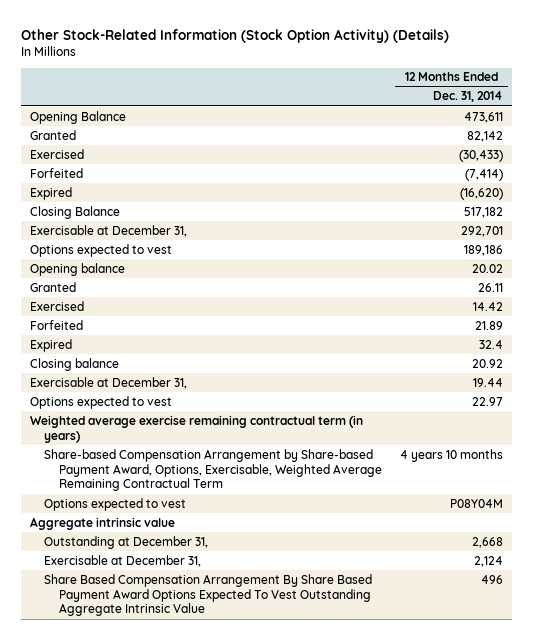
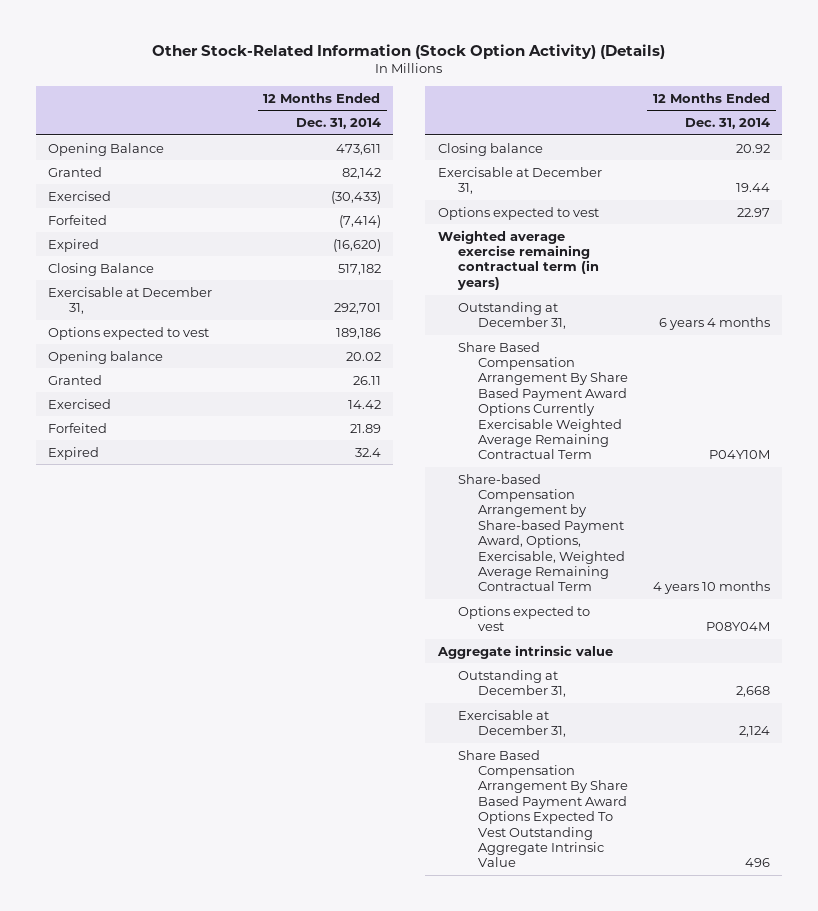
none -> [458,301,567,330] Outstanding at December 31,
none -> [458,341,629,460] Share Based Compensation Arrangement By Share Based Payment Award Options Currently Exercisable Weighted Average Remaining Contractual Term

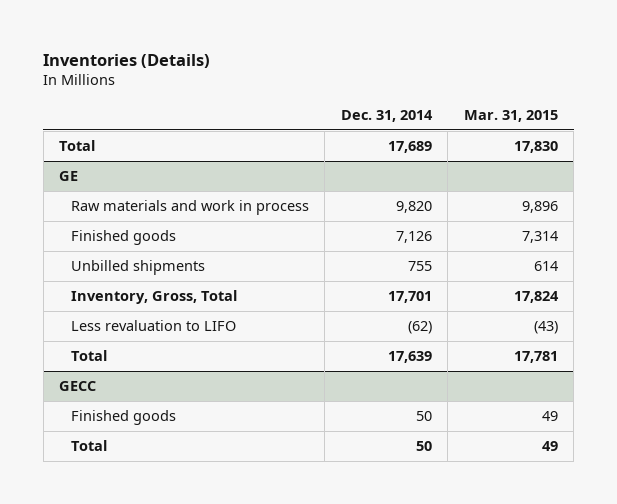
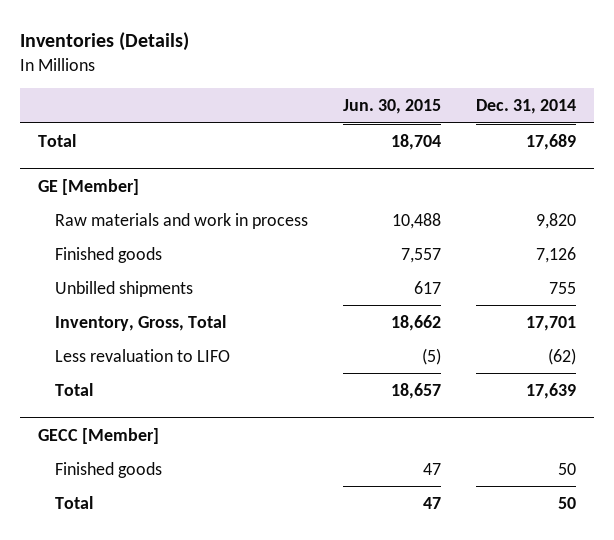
[463,109,558,122] Mar. 31, 2015 -> none
none -> [343,99,442,115] Jun. 30, 2015
[59,171,79,182] GE -> [37,178,139,195] GE [Member]
[59,381,97,392] GECC -> [37,427,159,444] GECC [Member]

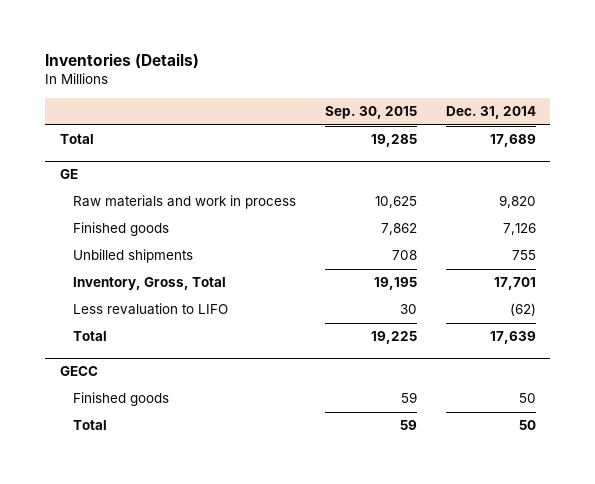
[343,99,442,115] Jun. 30, 2015 -> none
none -> [325,106,418,120] Sep. 30, 2015
[37,178,139,195] GE [Member] -> [59,169,78,180] GE
[37,427,159,444] GECC [Member] -> [59,366,98,377] GECC

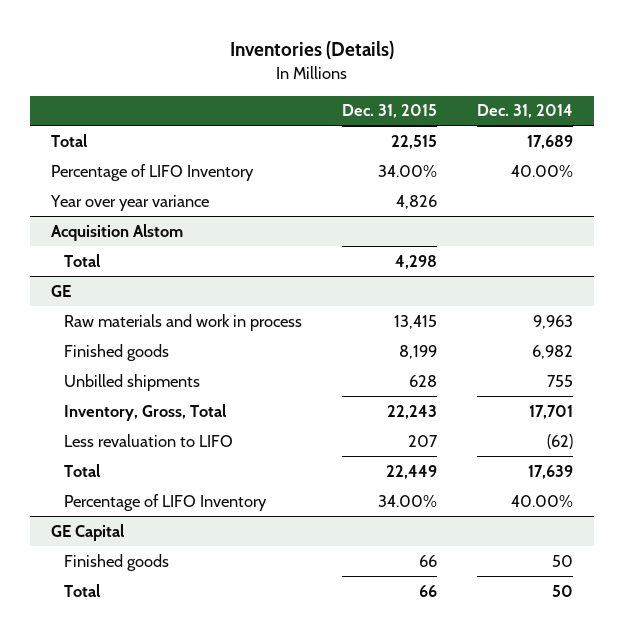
[325,106,418,120] Sep. 30, 2015 -> none
none -> [342,104,438,119] Dec. 31, 2015
none -> [50,163,254,181] Percentage of LIFO Inventory
none -> [49,194,209,211] Year over year variance
none -> [50,223,183,241] Acquisition Alstom
none -> [63,253,100,267] Total
[498,195,536,209] 9,820 -> [533,314,574,329] 9,963
[502,223,536,236] 7,126 -> [532,344,574,359] 6,982
none -> [63,493,267,511] Percentage of LIFO Inventory
[59,366,98,377] GECC -> [50,523,124,541] GE Capital

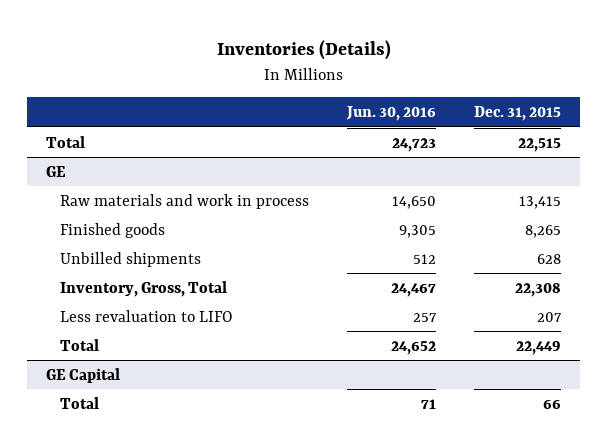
[477,104,574,119] Dec. 31, 2014 -> none
none -> [345,106,436,122] Jun. 30, 2016
[50,163,254,181] Percentage of LIFO Inventory -> none
[49,194,209,211] Year over year variance -> none
[50,223,183,241] Acquisition Alstom -> none
[63,253,100,267] Total -> none
[399,344,438,359] 8,199 -> [524,224,561,238] 8,265
[387,404,438,419] 22,243 -> [514,282,561,297] 22,308
[63,493,267,511] Percentage of LIFO Inventory -> none
[63,553,169,571] Finished goods -> none

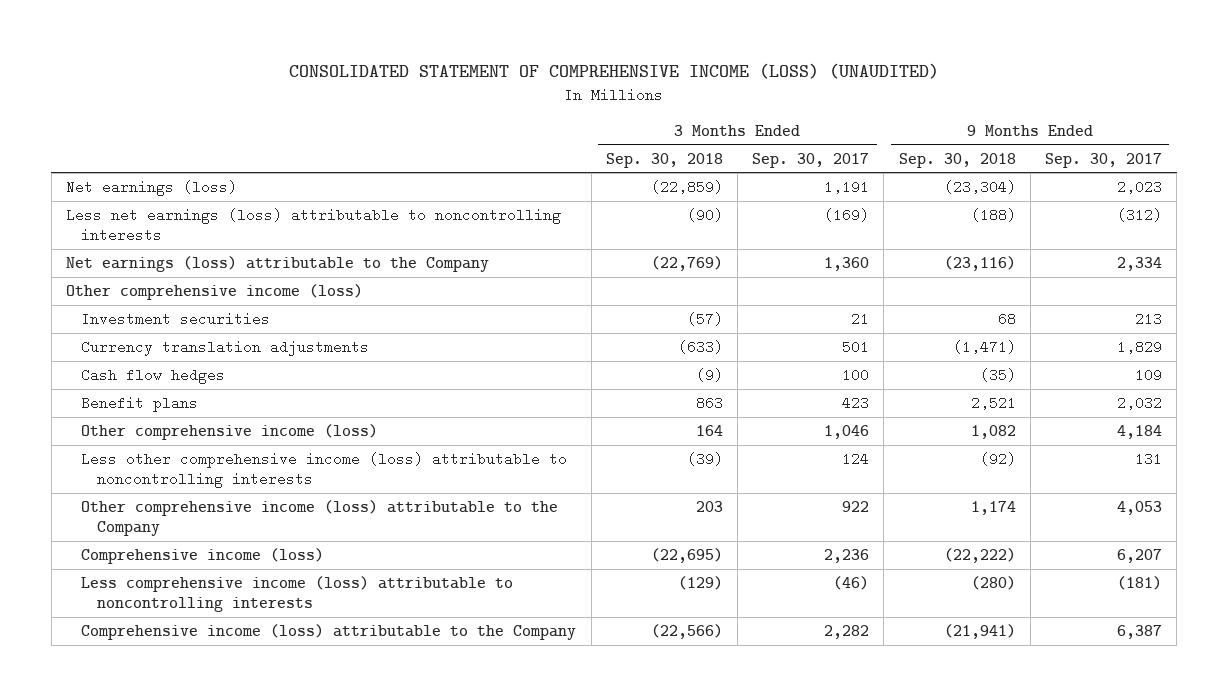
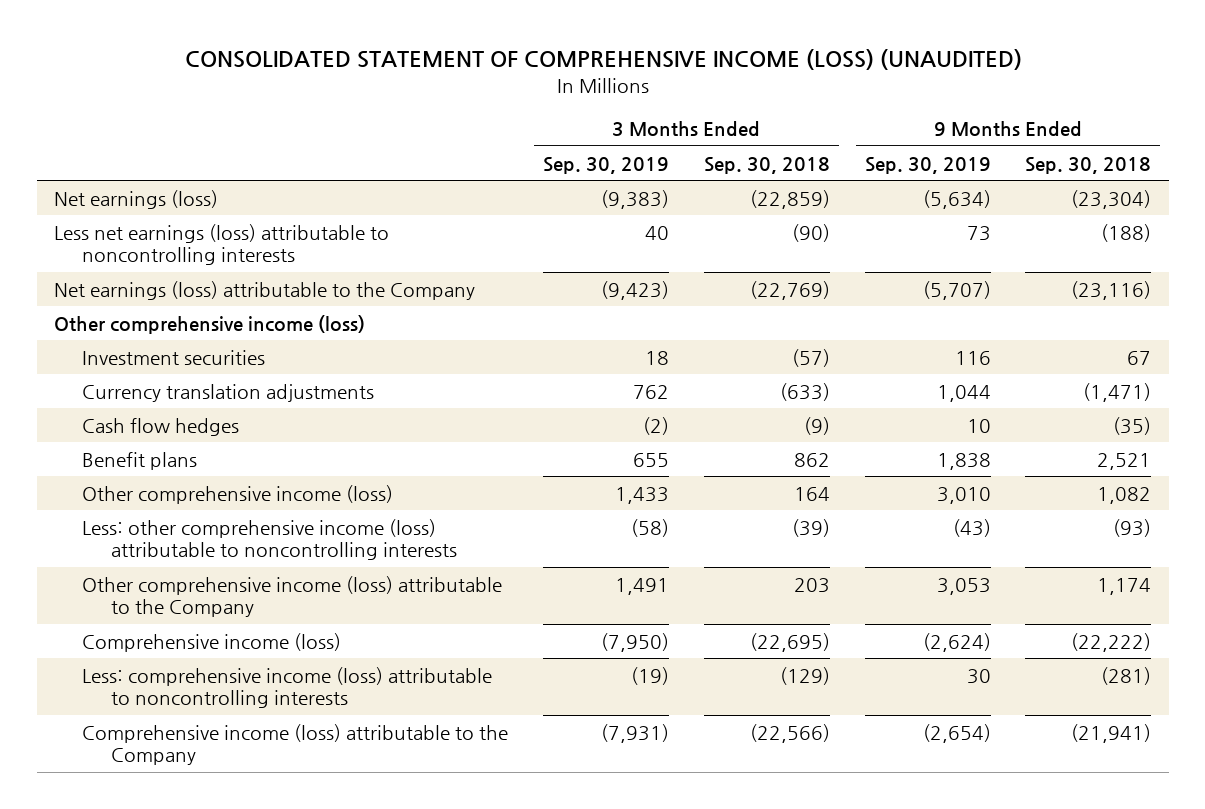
[752,152,870,168] Sep. 30, 2017 -> none
[1044,152,1162,168] Sep. 30, 2017 -> none
none -> [543,156,670,174] Sep. 30, 2019
none -> [864,156,991,174] Sep. 30, 2019
[997,312,1016,327] 68 -> [1127,350,1152,365] 67
[695,396,723,411] 863 -> [793,452,830,467] 862
[81,452,568,489] Less other comprehensive income (loss) attributable to noncontrolling interests -> [82,518,457,561] Less: other comprehensive income (loss) attributable to noncontrolling interests
[979,452,1016,467] (92) -> [1113,518,1152,537] (93)
[81,576,514,613] Less comprehensive income (loss) attributable to noncontrolling interests -> [82,666,493,709] Less: comprehensive income (loss) attributable to noncontrolling interests
[970,576,1016,591] (280) -> [1101,666,1152,685] (281)

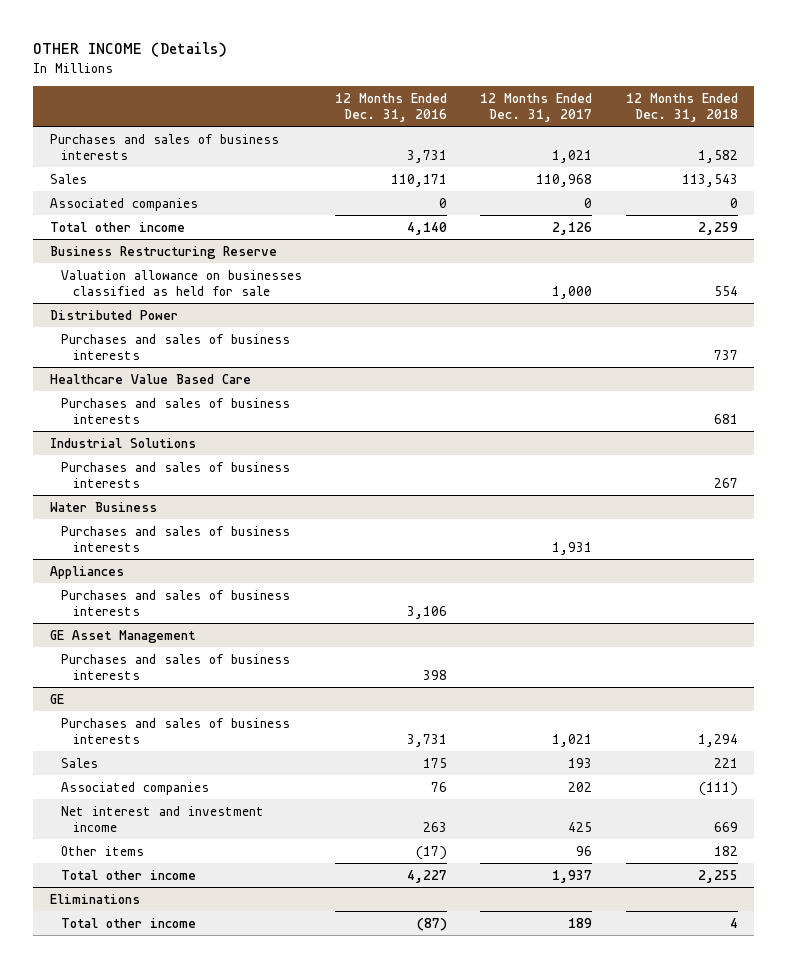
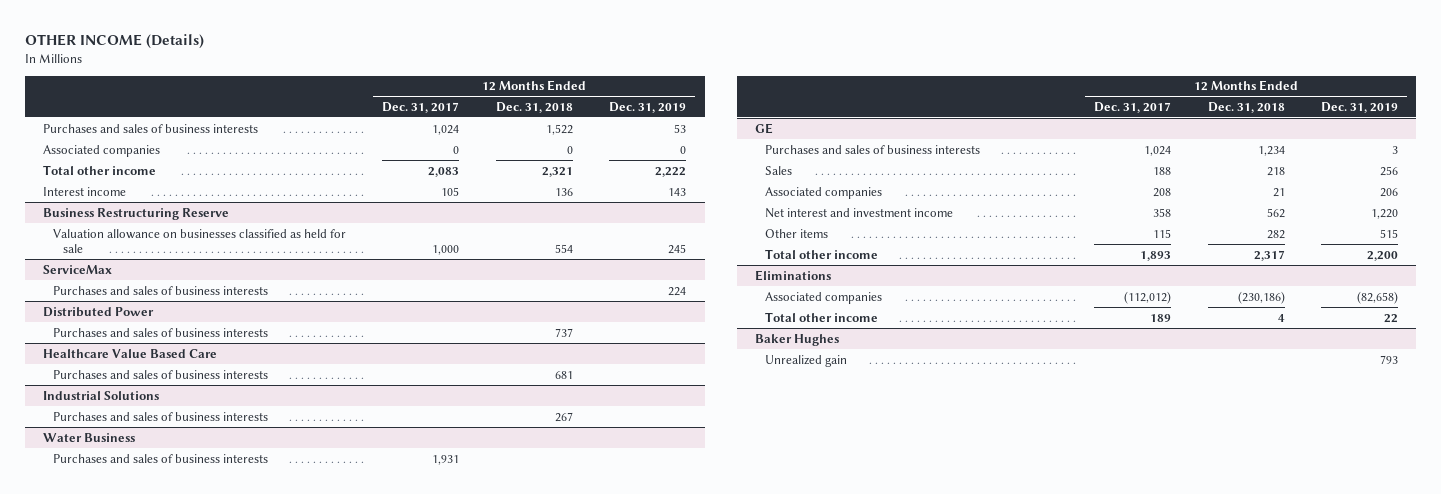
[335,92,448,123] 12 Months Ended Dec. 31, 2016 -> none
none -> [609,101,687,113] Dec. 31, 2019
[49,173,87,184] Sales -> none
[552,149,593,163] 1,021 -> [432,124,460,135] 1,024
[697,149,738,163] 1,582 -> [545,123,573,135] 1,522
[552,221,593,235] 2,126 -> [428,166,460,177] 2,083
[697,221,738,235] 2,259 -> [541,166,573,177] 2,321
none -> [43,186,127,196] Interest income
none -> [43,264,113,274] ServiceMax
none -> [52,285,268,295] Purchases and sales of business interests
[49,565,124,579] Appliances -> none
[61,589,291,616] Purchases and sales of business interests -> none
[49,629,196,643] GE Asset Management -> none
[61,653,291,680] Purchases and sales of business interests -> none
[552,733,593,747] 1,021 -> [1144,145,1172,156] 1,024
[697,733,738,747] 1,294 -> [1257,145,1285,156] 1,234
[568,757,593,768] 193 -> [1153,166,1172,175] 188
[713,757,738,768] 221 -> [1266,166,1285,176] 218
[568,781,593,792] 202 -> [1153,187,1172,197] 208
[698,781,738,796] (111) -> [1272,187,1285,197] 21
[568,821,593,832] 425 -> [1153,207,1172,217] 358
[713,821,738,832] 669 -> [1266,207,1285,218] 562
[576,845,593,856] 96 -> [1153,228,1172,238] 115
[713,845,738,856] 182 -> [1266,229,1285,239] 282
[552,869,593,883] 1,937 -> [1140,250,1172,261] 1,893
[697,869,738,883] 2,255 -> [1253,249,1285,261] 2,317
none -> [764,291,882,304] Associated companies
none -> [755,333,840,346] Baker Hughes
none -> [764,354,847,367] Unrealized gain

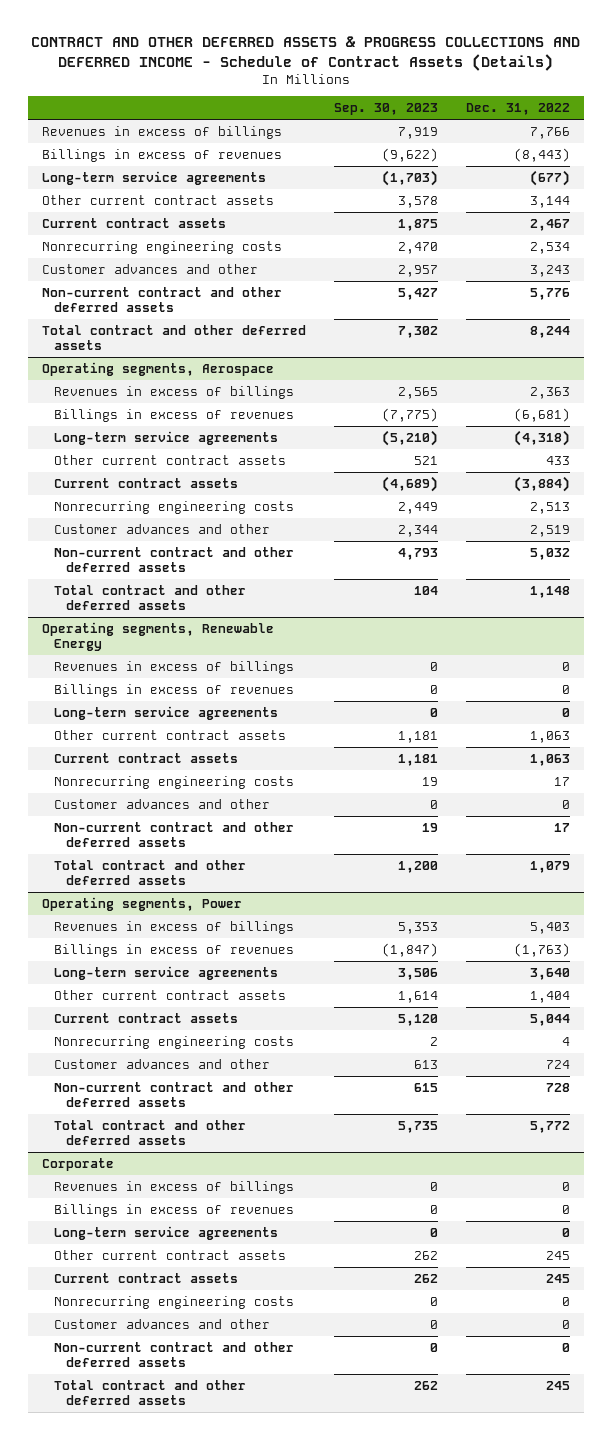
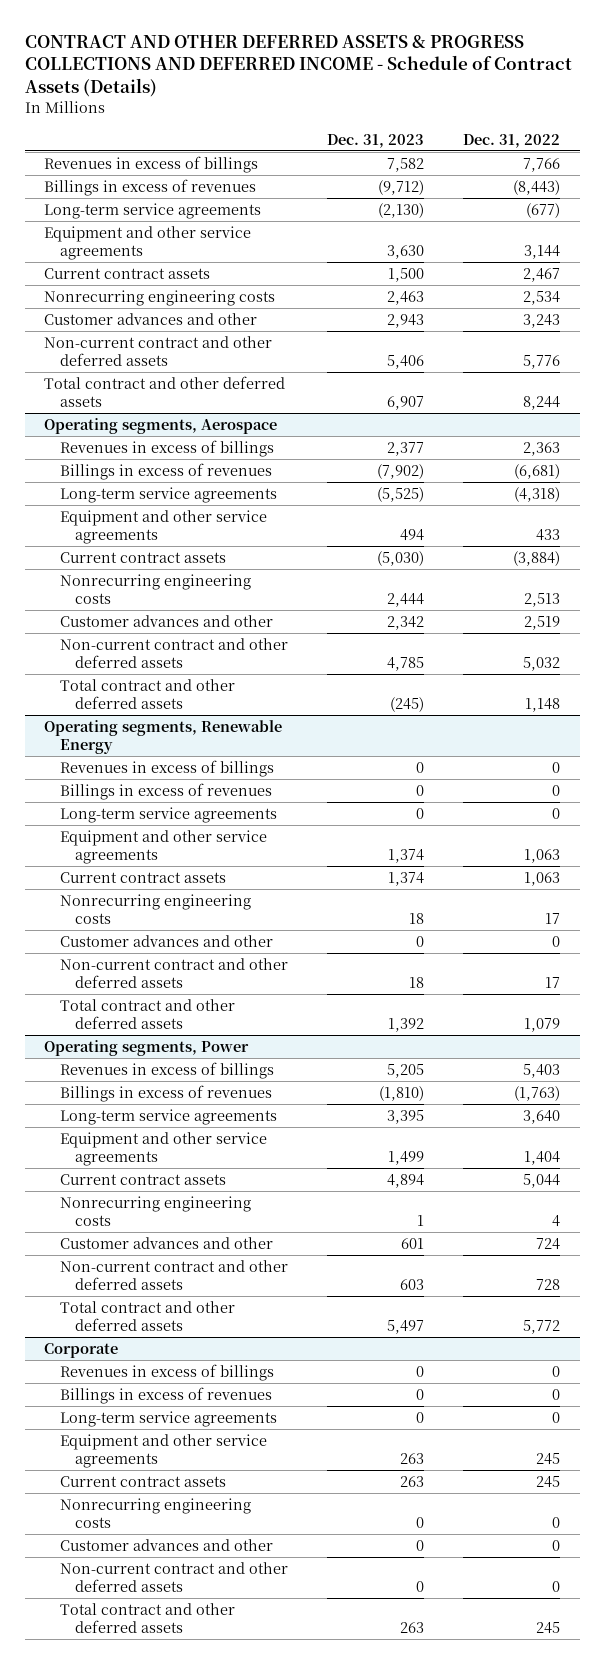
[334,103,439,116] Sep. 30, 2023 -> none
none -> [326,133,424,148] Dec. 31, 2023
[41,194,274,205] Other current contract assets -> [44,225,252,261] Equipment and other service agreements
[53,454,286,465] Other current contract assets -> [59,509,267,545] Equipment and other service agreements
[53,729,286,740] Other current contract assets -> [59,829,267,865] Equipment and other service agreements
[53,989,286,1000] Other current contract assets -> [59,1131,267,1167] Equipment and other service agreements
[53,1249,286,1260] Other current contract assets -> [59,1433,267,1469] Equipment and other service agreements

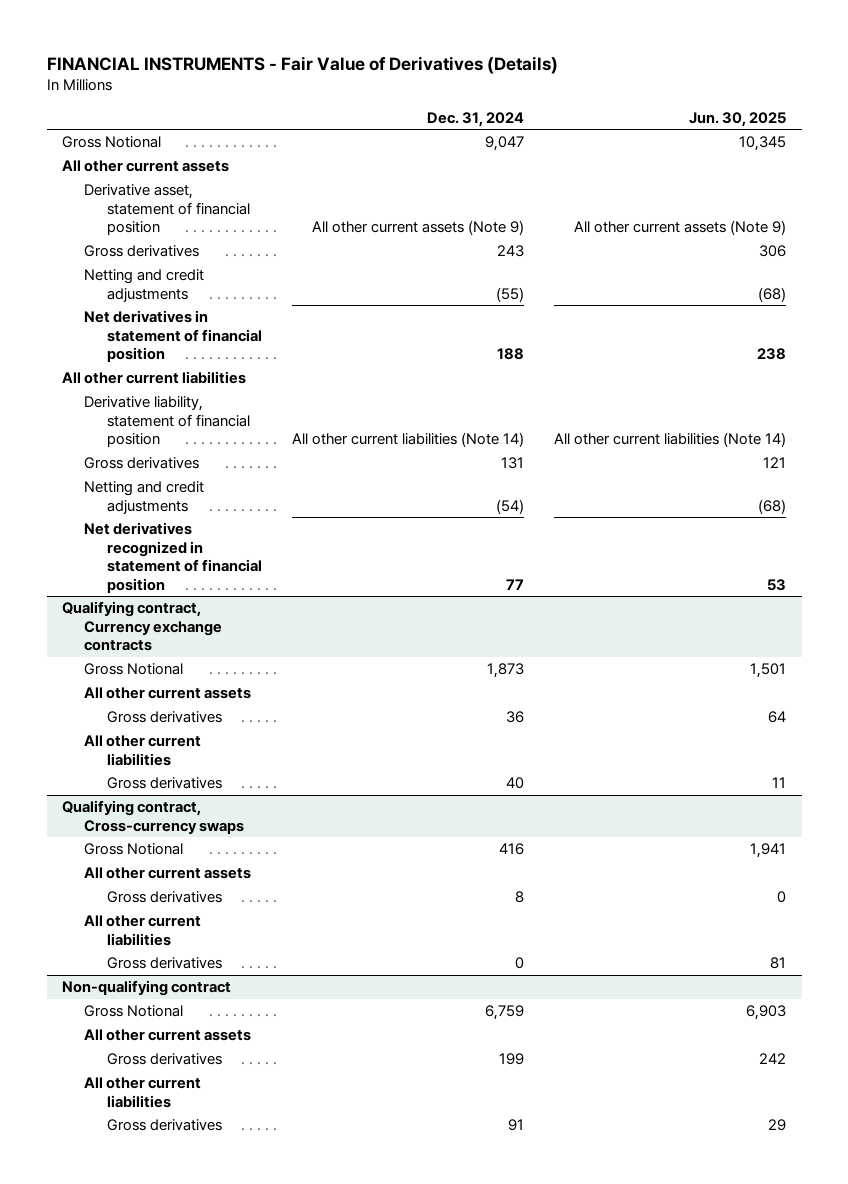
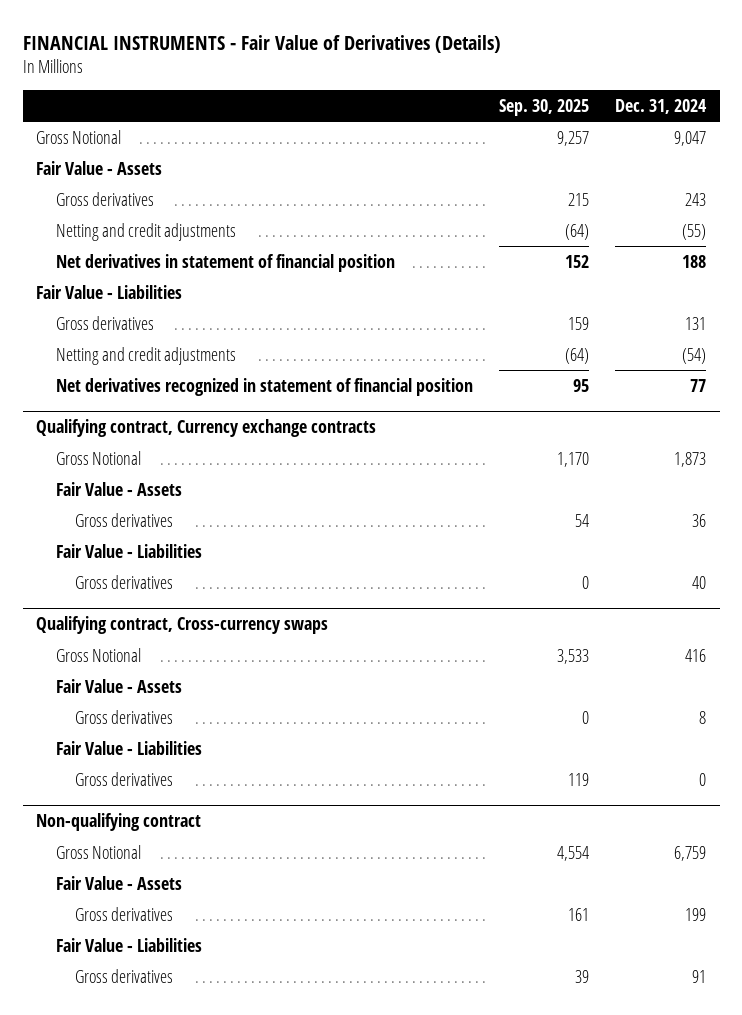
[689,111,787,127] Jun. 30, 2025 -> none
none -> [498,99,589,117] Sep. 30, 2025
[84,184,250,236] Derivative asset, statement of financial position -> none
[61,160,229,173] All other current assets -> [35,160,162,175] Fair Value - Assets
[84,396,250,448] Derivative liability, statement of financial position -> none
[61,371,246,385] All other current liabilities -> [35,284,182,299] Fair Value - Liabilities
[84,687,252,700] All other current assets -> [55,481,182,496] Fair Value - Assets
[84,735,202,766] All other current liabilities -> [55,543,202,558] Fair Value - Liabilities
[84,867,252,880] All other current assets -> [55,678,182,693] Fair Value - Assets
[84,915,202,946] All other current liabilities -> [55,740,202,755] Fair Value - Liabilities
[84,1029,252,1042] All other current assets -> [55,875,182,890] Fair Value - Assets
[84,1077,202,1108] All other current liabilities -> [55,937,202,952] Fair Value - Liabilities

